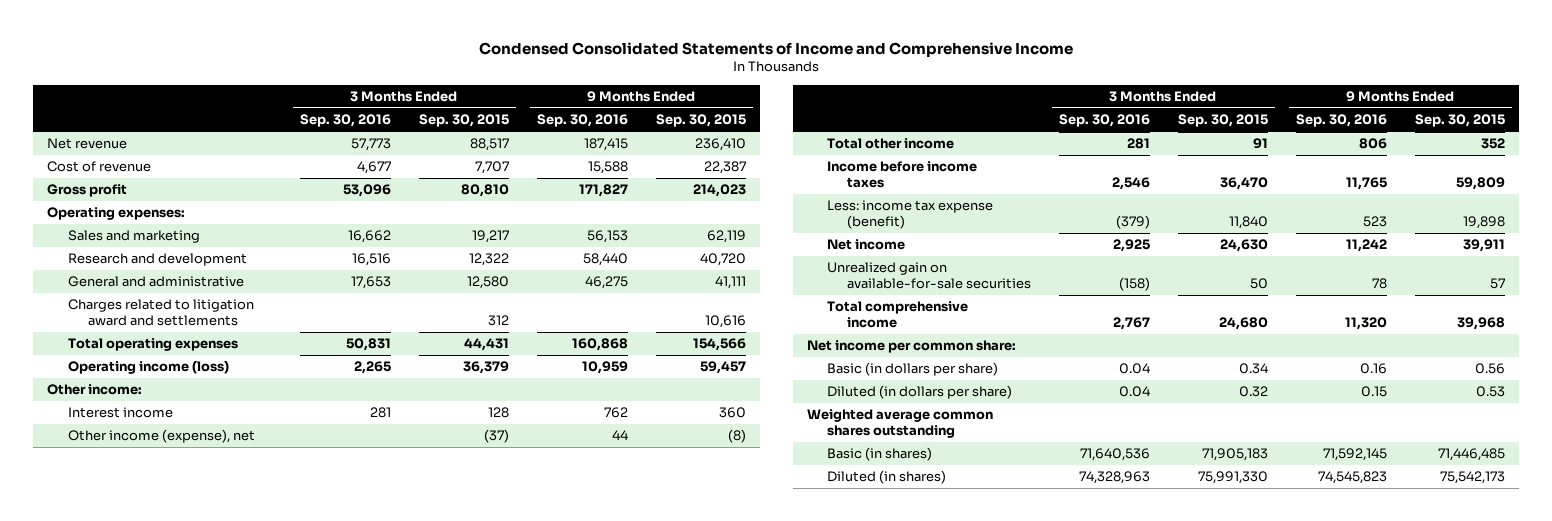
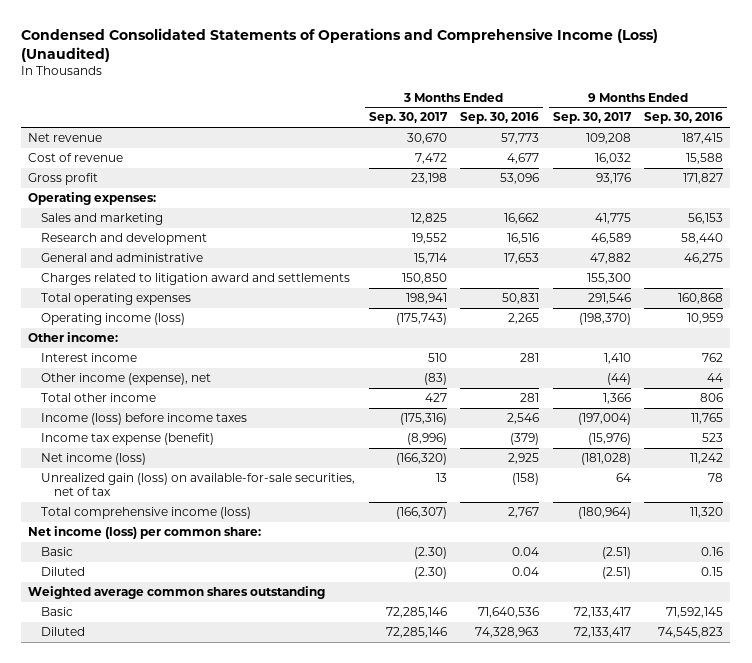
[479,41,1074,57] Condensed Consolidated Statements of Income and Comprehensive Income -> [21,28,659,62] Condensed Consolidated Statements of Operations and Comprehensive Income (Loss) (Unaudited)
[418,114,509,128] Sep. 30, 2015 -> none
[655,114,746,128] Sep. 30, 2015 -> none
none -> [368,112,448,125] Sep. 30, 2017
none -> [552,112,632,125] Sep. 30, 2017
[826,161,977,189] Income before income taxes -> [41,413,248,426] Income (loss) before income taxes
[826,200,993,230] Less: income tax expense (benefit) -> [41,433,215,446] Income tax expense (benefit)
[826,239,905,251] Net income -> [41,453,147,466] Net income (loss)
[826,262,1031,290] Unrealized gain on available-for-sale securities -> [41,473,356,497] Unrealized gain (loss) on available-for-sale securities, net of tax
[826,301,968,329] Total comprehensive income -> [41,507,252,520] Total comprehensive income (loss)
[806,340,1016,354] Net income per common share: -> [28,526,262,540] Net income (loss) per common share:
[826,362,998,377] Basic (in dollars per share) -> [41,547,74,557] Basic
[826,385,1012,400] Diluted (in dollars per share) -> [41,567,86,577] Diluted
[826,447,932,462] Basic (in shares) -> [41,607,74,617] Basic
[826,470,946,485] Diluted (in shares) -> [41,627,86,637] Diluted

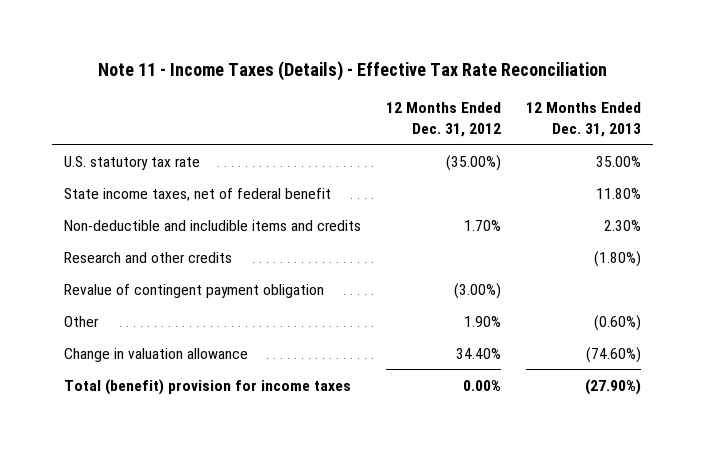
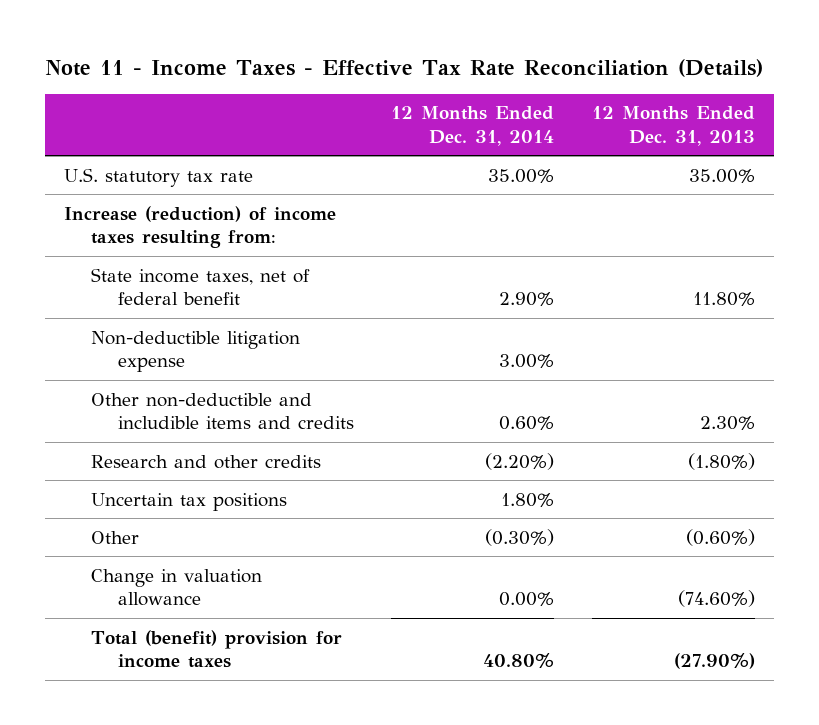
[97,61,607,82] Note 11 - Income Taxes (Details) - Effective Tax Rate Reconciliation -> [45,58,764,77] Note 11 - Income Taxes - Effective Tax Rate Reconciliation (Details)
[386,102,502,137] 12 Months Ended Dec. 31, 2012 -> none
none -> [391,106,555,146] 12 Months Ended Dec. 31, 2014
none -> [63,205,336,249] Increase (reduction) of income taxes resulting from:
none -> [90,330,300,373] Non-deductible litigation expense
[64,219,362,231] Non-deductible and includible items and credits -> [90,392,354,430] Other non-deductible and includible items and credits
[64,283,325,298] Revalue of contingent payment obligation -> none
none -> [90,492,287,511] Uncertain tax positions

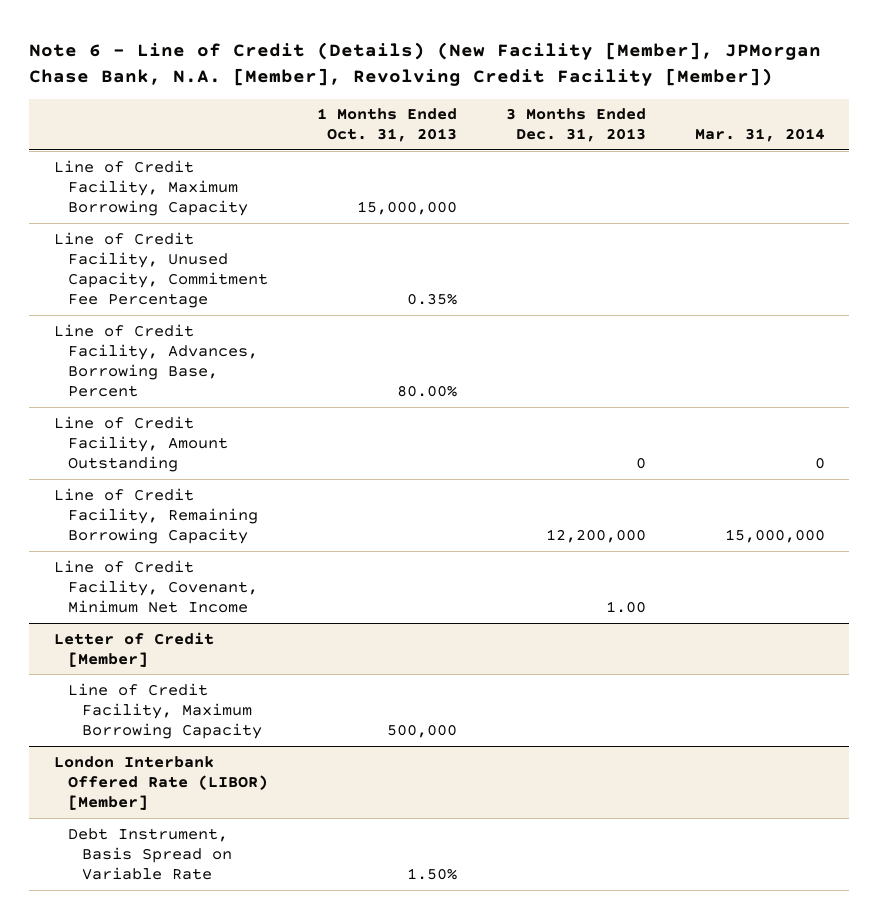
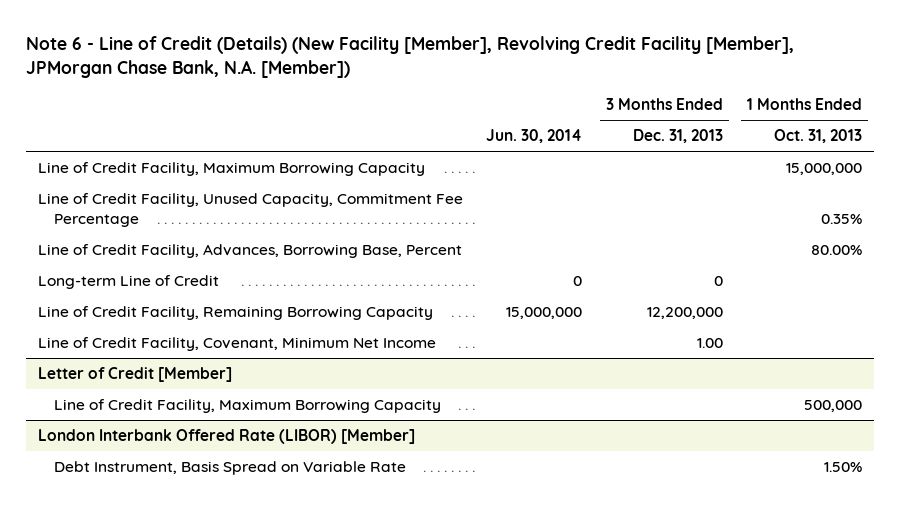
[29,41,822,86] Note 6 - Line of Credit (Details) (New Facility [Member], JPMorgan Chase Bank, N.A. [Member], Revolving Credit Facility [Member]) -> [25,35,794,78] Note 6 - Line of Credit (Details) (New Facility [Member], Revolving Credit Facility [Member], JPMorgan Chase Bank, N.A. [Member])
[694,128,825,143] Mar. 31, 2014 -> none
none -> [486,129,583,144] Jun. 30, 2014
[53,415,228,472] Line of Credit Facility, Amount Outstanding -> none
none -> [37,275,219,290] Long-term Line of Credit

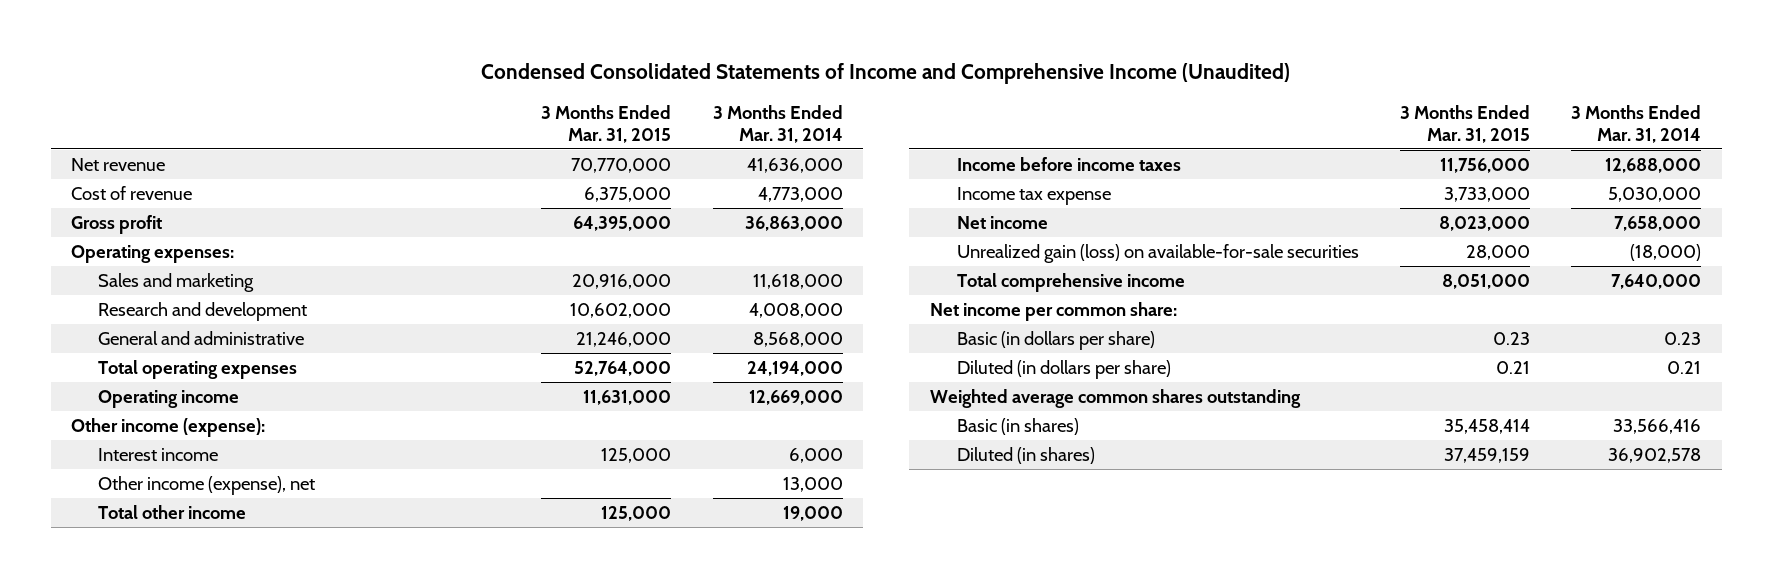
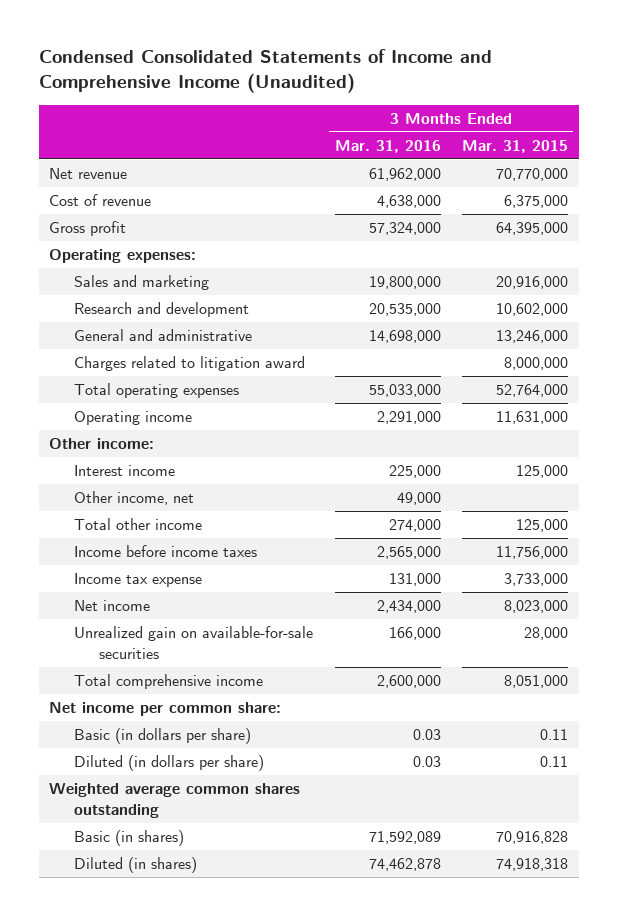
[712,104,843,143] 3 Months Ended Mar. 31, 2014 -> none
none -> [334,139,441,153] Mar. 31, 2016
[576,332,672,348] 21,246,000 -> [495,330,568,344] 13,246,000
none -> [74,356,306,372] Charges related to litigation award
[71,418,266,438] Other income (expense): -> [49,438,155,450] Other income:
[97,476,315,496] Other income (expense), net -> [74,491,195,506] Other income, net
[956,244,1359,264] Unrealized gain (loss) on available-for-sale securities -> [74,626,314,659] Unrealized gain on available-for-sale securities
[1492,332,1530,346] 0.23 -> [539,729,568,741] 0.11
[1495,361,1530,375] 0.21 -> [539,756,568,768] 0.11
[1443,419,1530,435] 35,458,414 -> [495,831,568,845] 70,916,828
[1443,448,1530,464] 37,459,159 -> [495,858,568,872] 74,918,318

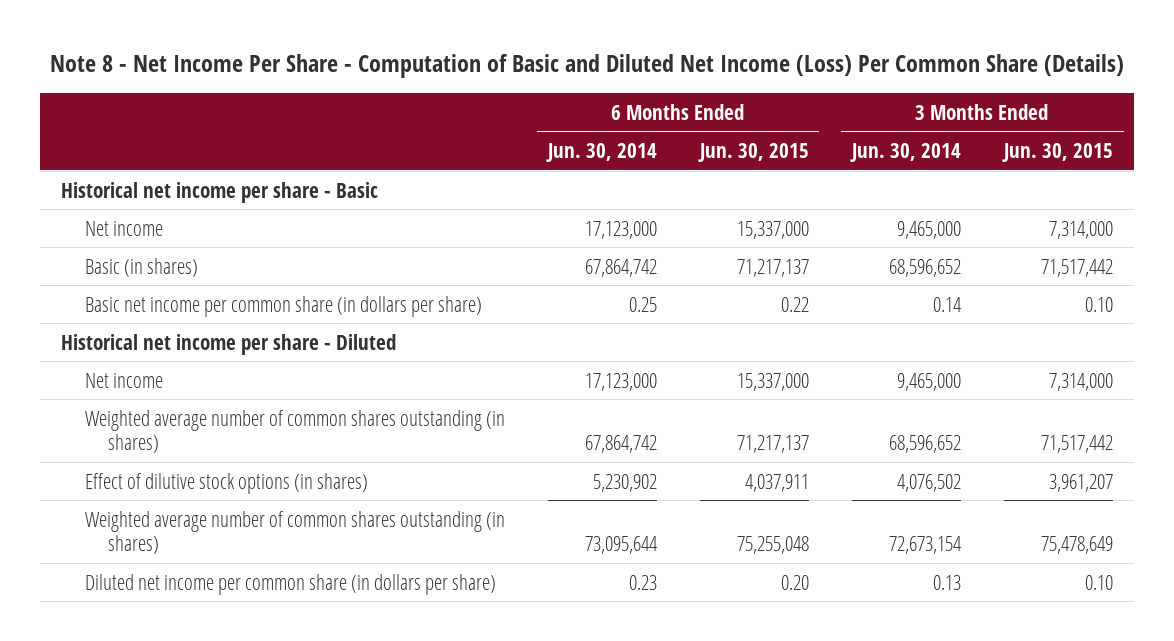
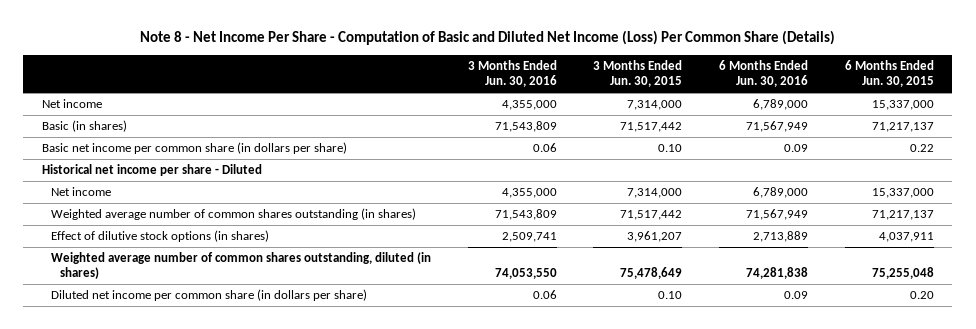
[545,143,657,163] Jun. 30, 2014 -> none
[849,143,961,163] Jun. 30, 2014 -> none
none -> [467,60,557,87] 3 Months Ended Jun. 30, 2016
none -> [719,60,809,87] 6 Months Ended Jun. 30, 2016
[61,181,379,203] Historical net income per share - Basic -> none
[84,510,505,555] Weighted average number of common shares outstanding (in shares) -> [50,252,431,280] Weighted average number of common shares outstanding, diluted (in shares)

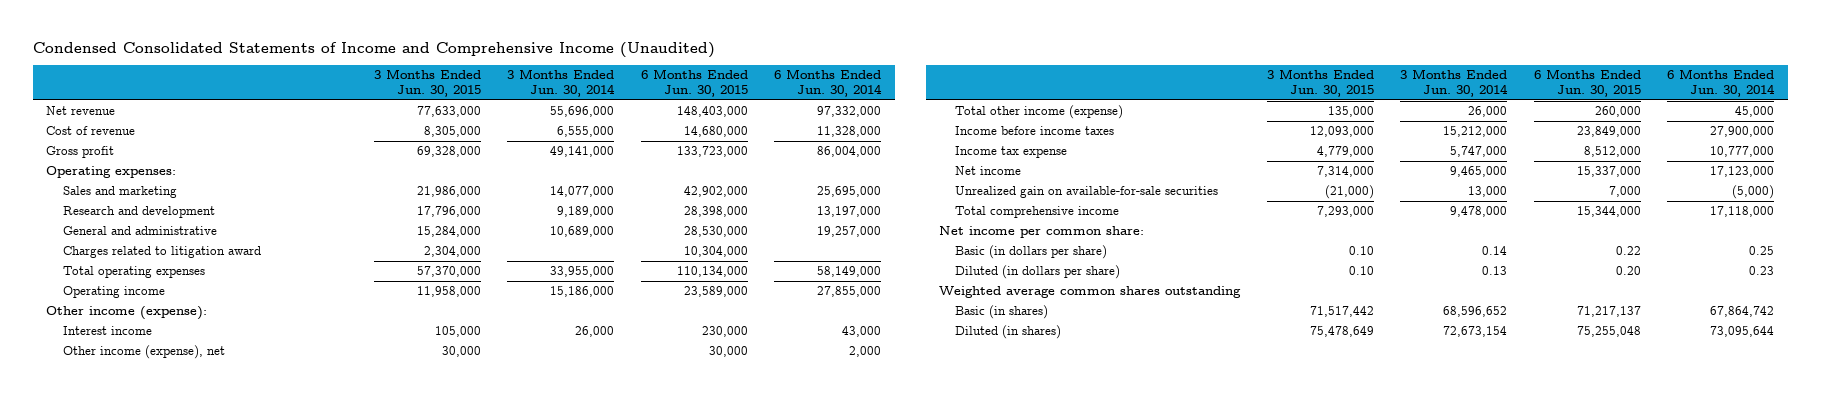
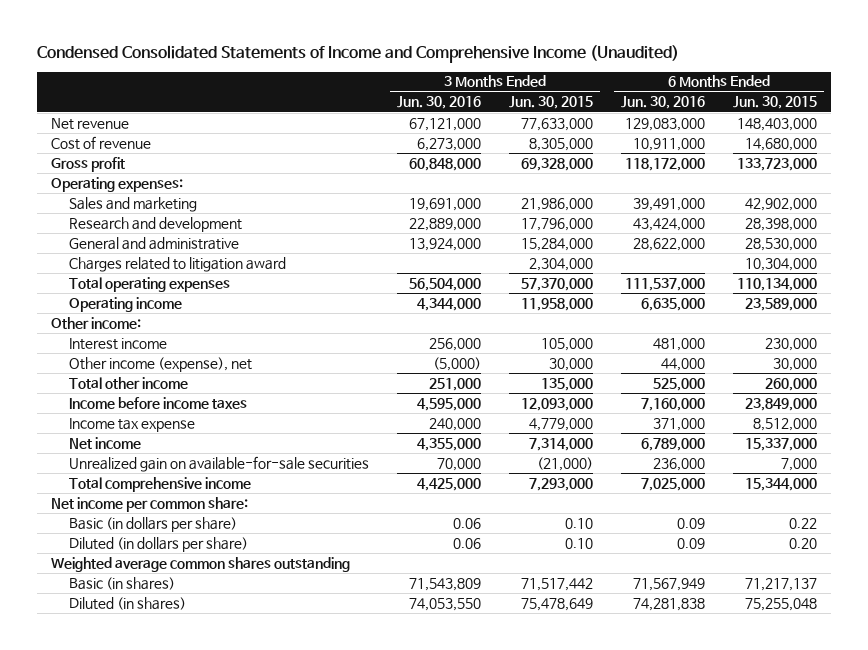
[507,69,616,98] 3 Months Ended Jun. 30, 2014 -> none
[774,69,883,98] 6 Months Ended Jun. 30, 2014 -> none
none -> [396,96,481,110] Jun. 30, 2016
none -> [620,96,705,110] Jun. 30, 2016
[46,306,208,321] Other income (expense): -> [51,316,142,329] Other income:
[955,105,1124,120] Total other income (expense) -> [68,376,188,389] Total other income

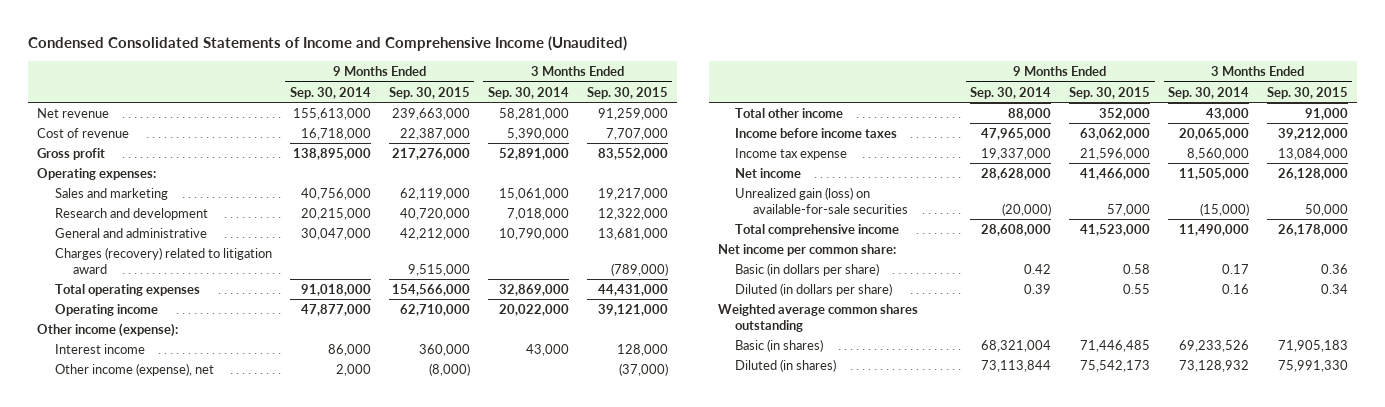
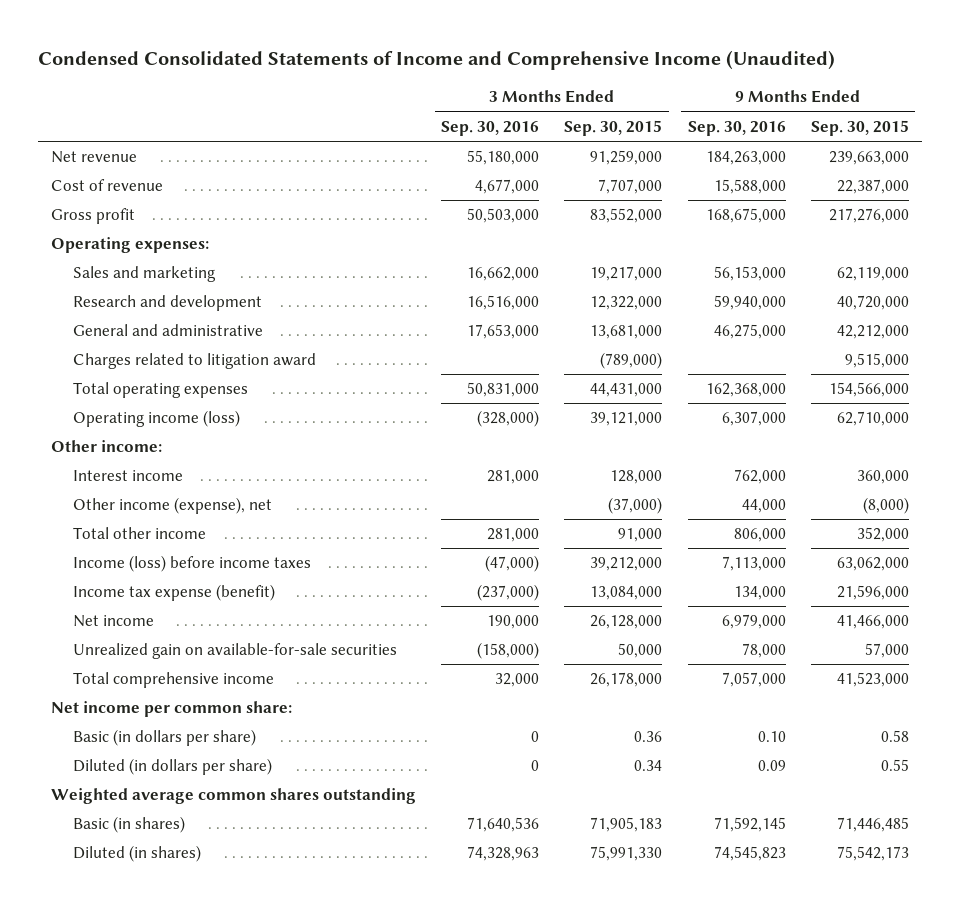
[289,86,371,99] Sep. 30, 2014 -> none
[487,86,569,99] Sep. 30, 2014 -> none
none -> [441,120,540,136] Sep. 30, 2016
none -> [687,120,786,136] Sep. 30, 2016
[54,246,272,274] Charges (recovery) related to litigation award -> [73,353,317,370] Charges related to litigation award
[54,303,158,316] Operating income -> [73,410,241,428] Operating income (loss)
[37,322,179,337] Other income (expense): -> [50,440,162,453] Other income:
[735,127,898,138] Income before income taxes -> [73,555,312,573] Income (loss) before income taxes
[735,147,848,160] Income tax expense -> [73,584,276,602] Income tax expense (benefit)
[735,186,908,214] Unrealized gain (loss) on available-for-sale securities -> [73,643,398,660] Unrealized gain on available-for-sale securities

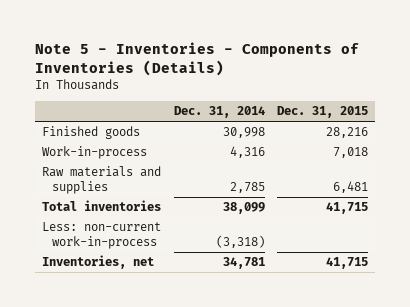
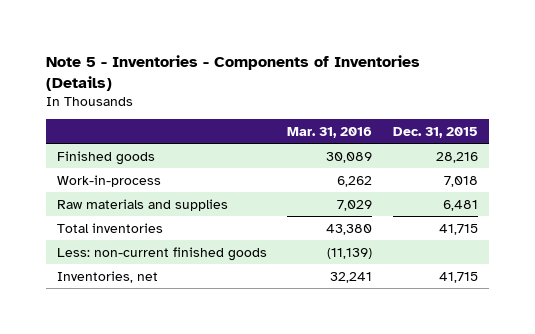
[173,106,265,119] Dec. 31, 2014 -> none
none -> [287,126,373,138] Mar. 31, 2016
[41,222,161,250] Less: non-current work-in-process -> [56,246,267,261] Less: non-current finished goods

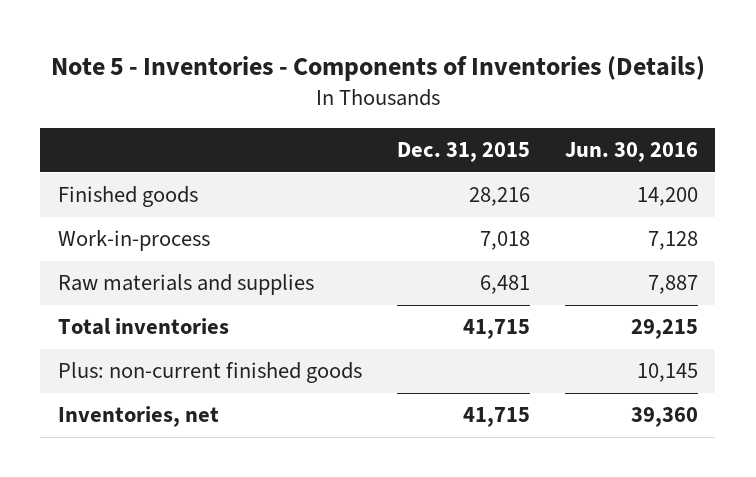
[287,126,373,138] Mar. 31, 2016 -> none
none -> [564,142,698,163] Jun. 30, 2016
[56,246,267,261] Less: non-current finished goods -> [57,362,362,384] Plus: non-current finished goods

